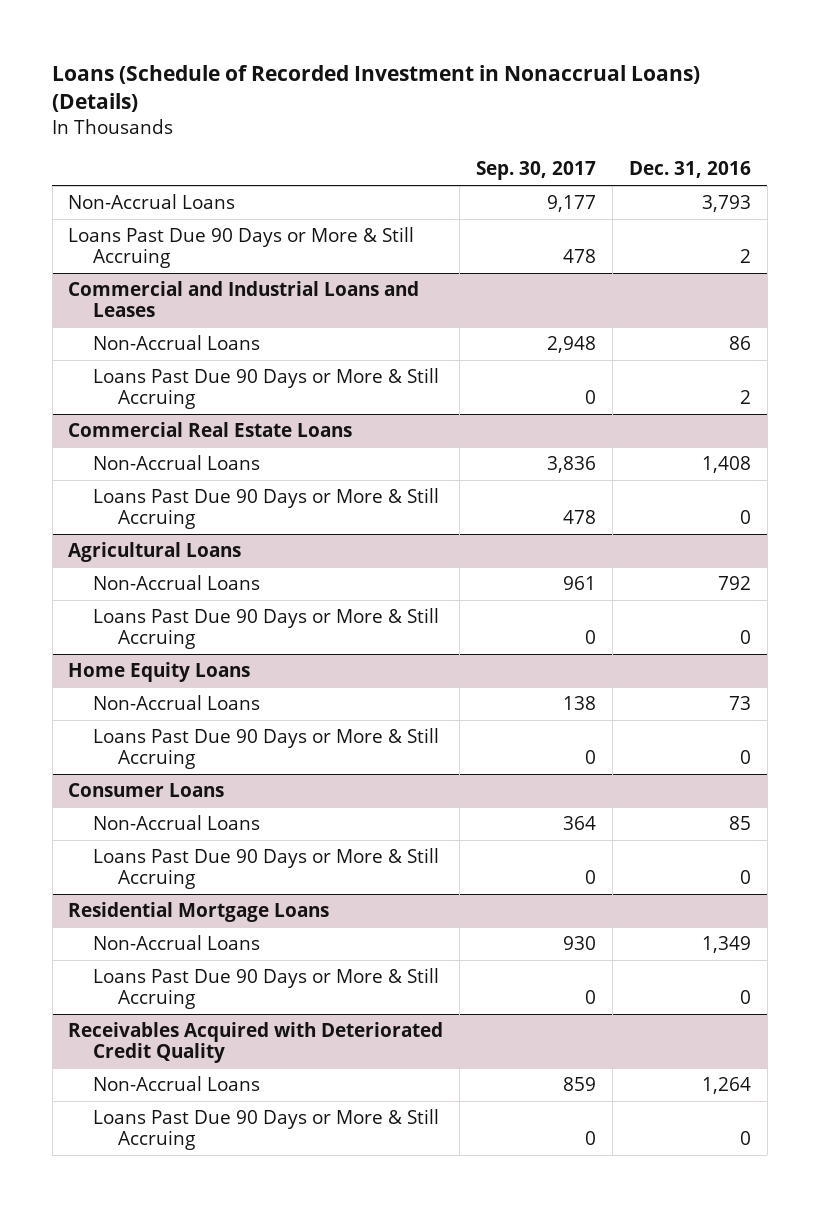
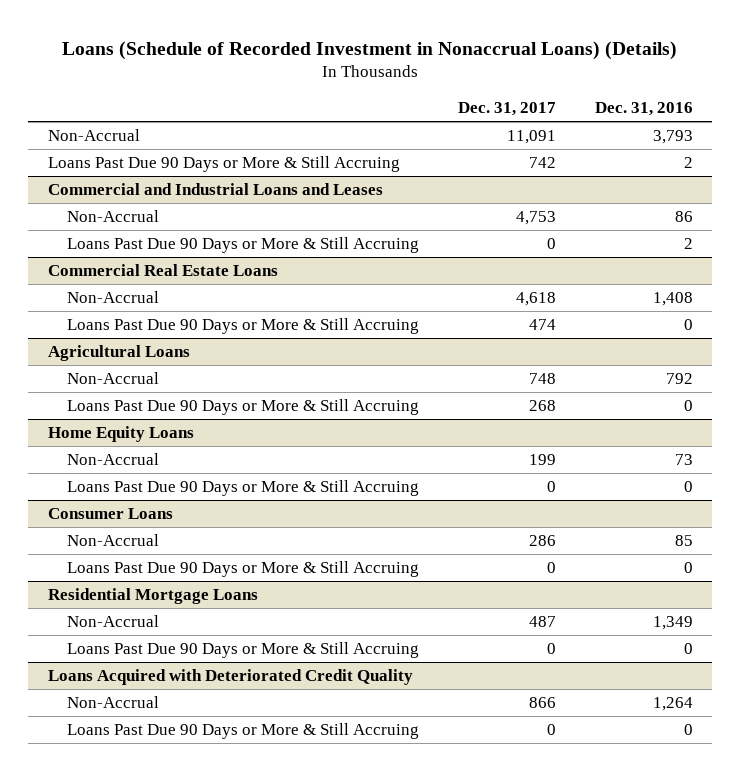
[476,161,597,181] Sep. 30, 2017 -> none
none -> [457,102,556,117] Dec. 31, 2017
[68,193,236,209] Non-Accrual Loans -> [47,129,140,142] Non-Accrual
[93,334,261,350] Non-Accrual Loans -> [66,210,159,223] Non-Accrual
[93,454,261,470] Non-Accrual Loans -> [66,291,159,304] Non-Accrual
[93,574,261,590] Non-Accrual Loans -> [66,372,159,385] Non-Accrual
[93,694,261,710] Non-Accrual Loans -> [66,453,159,466] Non-Accrual
[93,814,261,830] Non-Accrual Loans -> [66,534,159,547] Non-Accrual
[93,934,261,950] Non-Accrual Loans -> [66,615,159,628] Non-Accrual
[68,1021,444,1064] Receivables Acquired with Deteriorated Credit Quality -> [47,669,413,686] Loans Acquired with Deteriorated Credit Quality
[93,1075,261,1091] Non-Accrual Loans -> [66,696,159,709] Non-Accrual

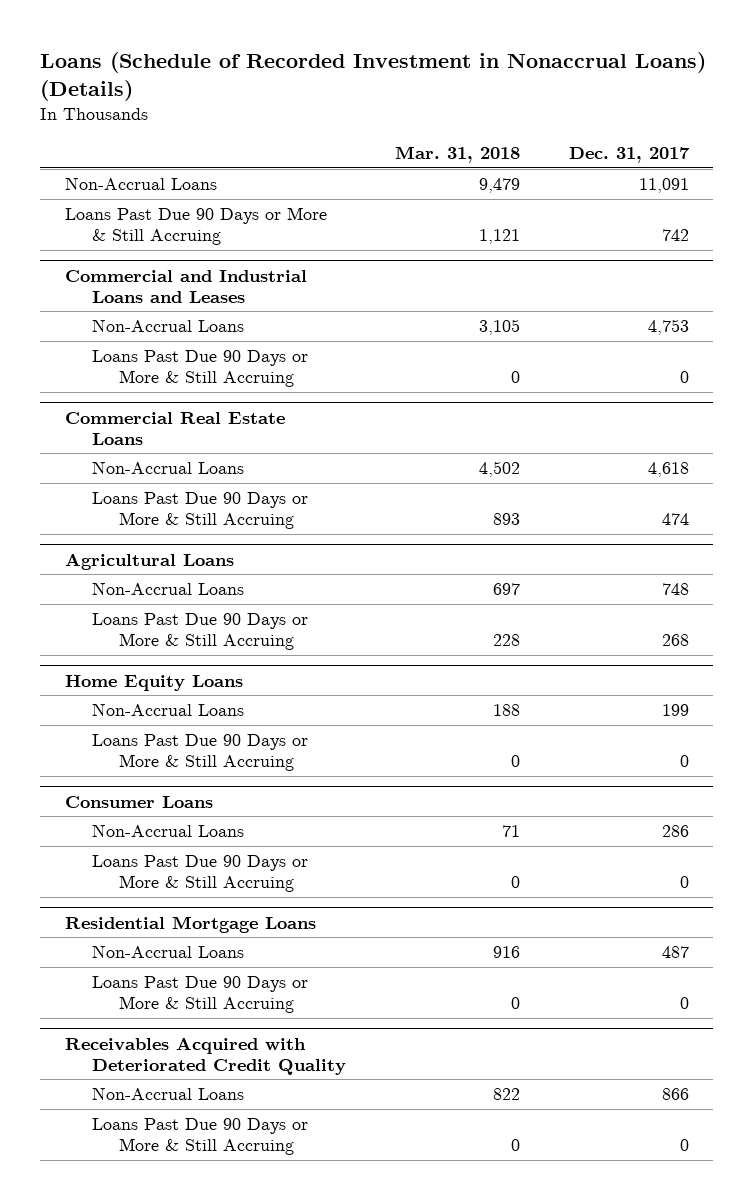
[594,102,693,117] Dec. 31, 2016 -> none
none -> [394,146,520,164] Mar. 31, 2018
[47,129,140,142] Non-Accrual -> [64,177,217,191] Non-Accrual Loans
[66,210,159,223] Non-Accrual -> [91,319,244,333] Non-Accrual Loans
[66,291,159,304] Non-Accrual -> [91,461,244,475] Non-Accrual Loans
[66,372,159,385] Non-Accrual -> [91,582,244,596] Non-Accrual Loans
[66,453,159,466] Non-Accrual -> [91,703,244,717] Non-Accrual Loans
[66,534,159,547] Non-Accrual -> [91,824,244,838] Non-Accrual Loans
[66,615,159,628] Non-Accrual -> [91,945,244,959] Non-Accrual Loans
[47,669,413,686] Loans Acquired with Deteriorated Credit Quality -> [64,1036,346,1075] Receivables Acquired with Deteriorated Credit Quality
[66,696,159,709] Non-Accrual -> [91,1087,244,1101] Non-Accrual Loans

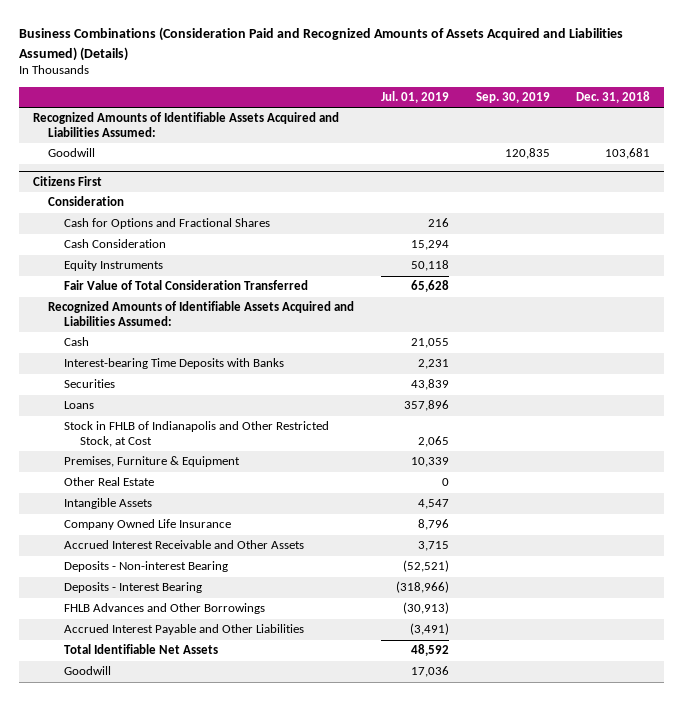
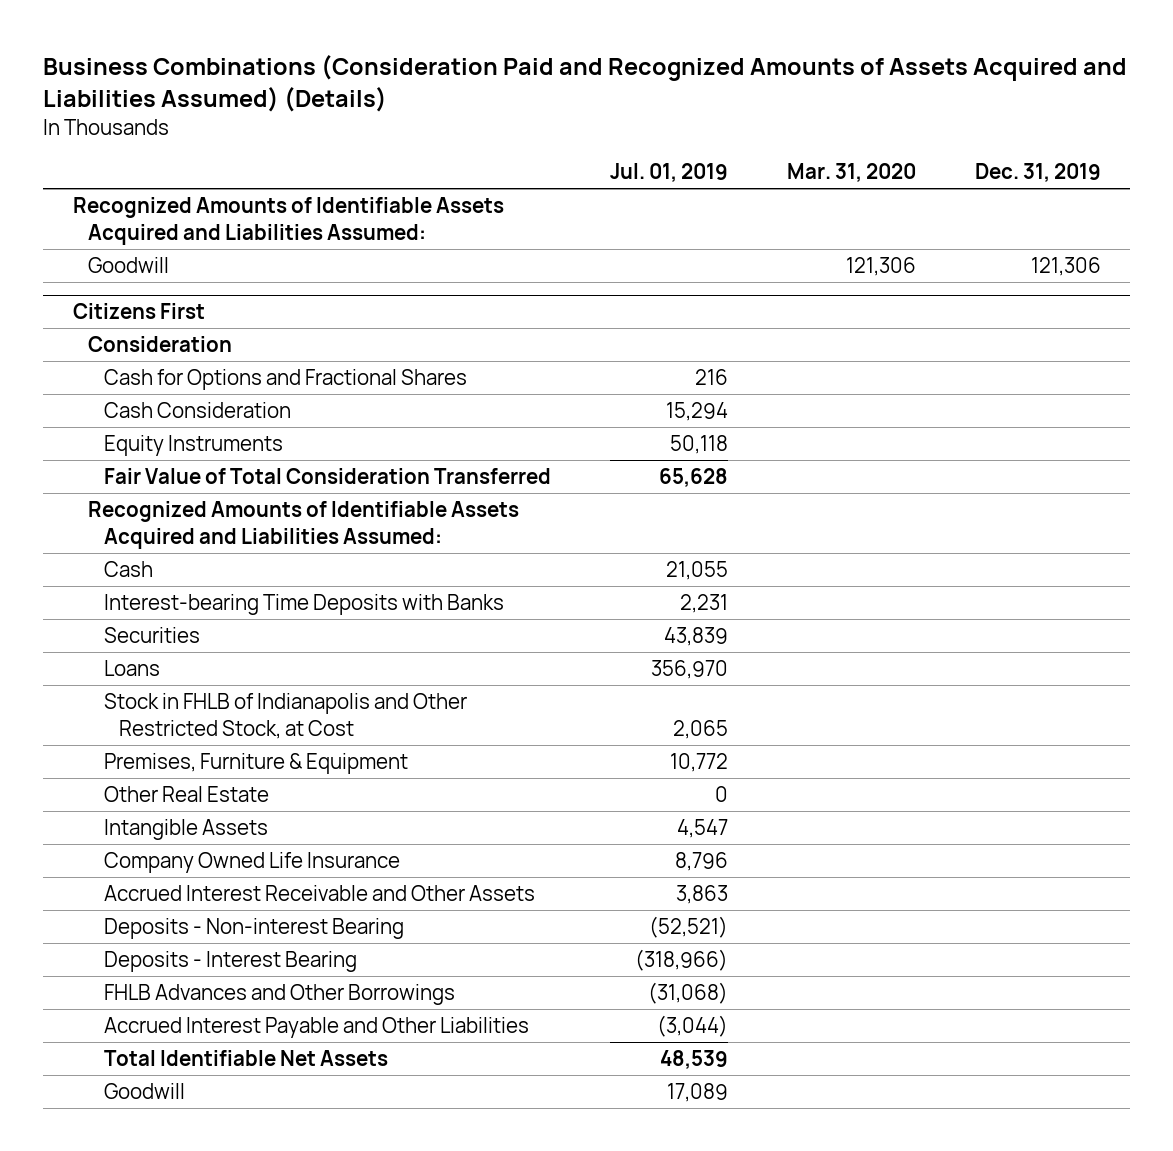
[475,91,550,103] Sep. 30, 2019 -> none
[576,90,651,103] Dec. 31, 2018 -> none
none -> [786,163,916,183] Mar. 31, 2020
none -> [974,163,1101,183] Dec. 31, 2019
[404,400,450,412] 357,896 -> [650,660,728,680] 356,970
[411,457,450,468] 10,339 -> [669,753,728,773] 10,772
[418,541,450,552] 3,715 -> [675,885,728,905] 3,863
[403,602,450,615] (30,913) -> [647,982,728,1005] (31,068)
[410,623,450,636] (3,491) -> [656,1015,728,1038] (3,044)
[411,644,450,657] 48,592 -> [659,1050,728,1070] 48,539
[411,666,450,678] 17,036 -> [666,1083,728,1103] 17,089

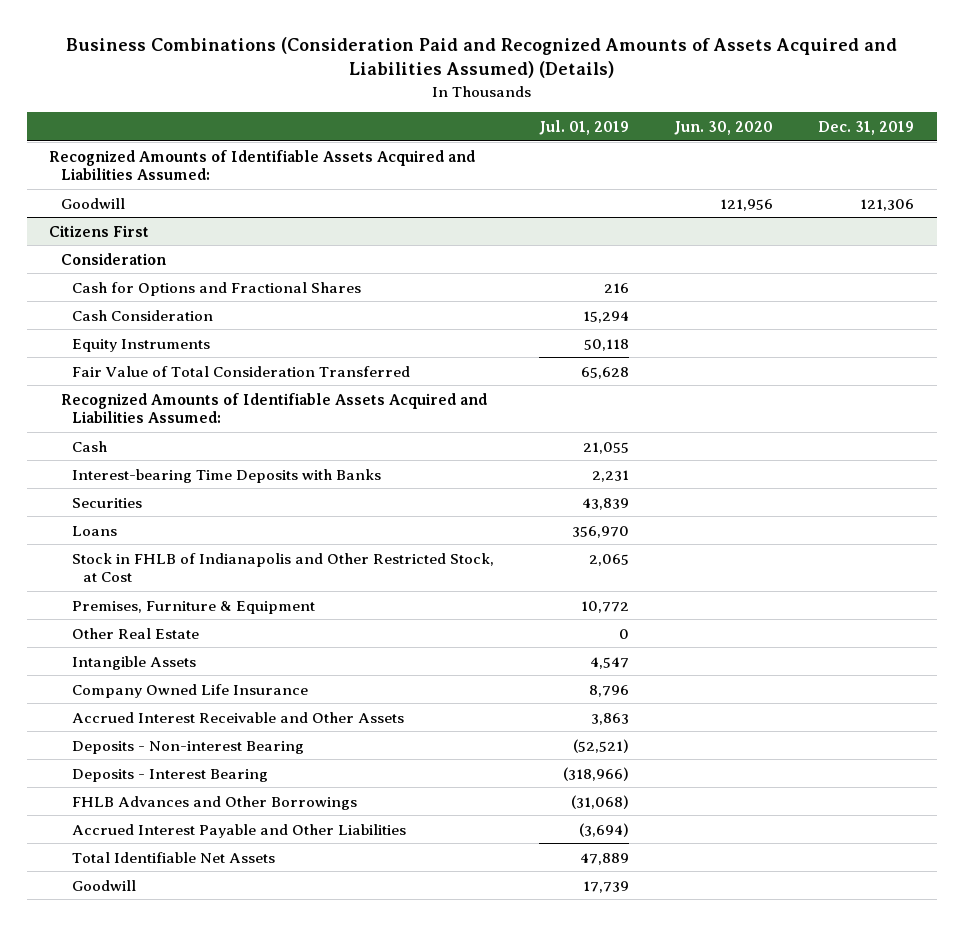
[786,163,916,183] Mar. 31, 2020 -> none
none -> [674,121,774,136] Jun. 30, 2020
[656,1015,728,1038] (3,044) -> [578,822,629,837] (3,694)
[659,1050,728,1070] 48,539 -> [579,852,629,865] 47,889
[666,1083,728,1103] 17,089 -> [582,880,629,893] 17,739

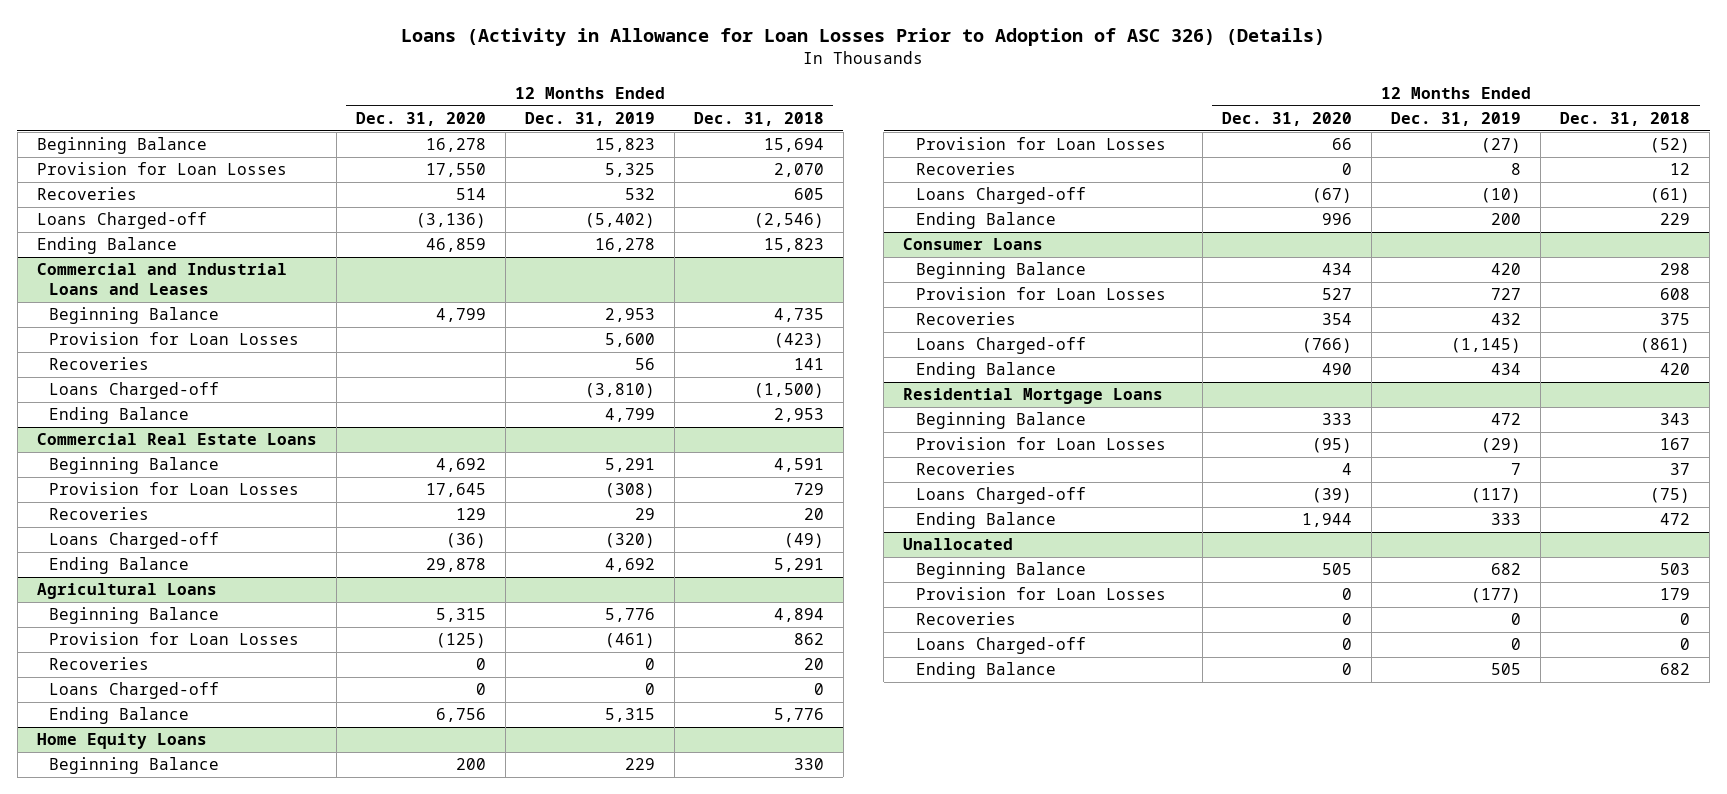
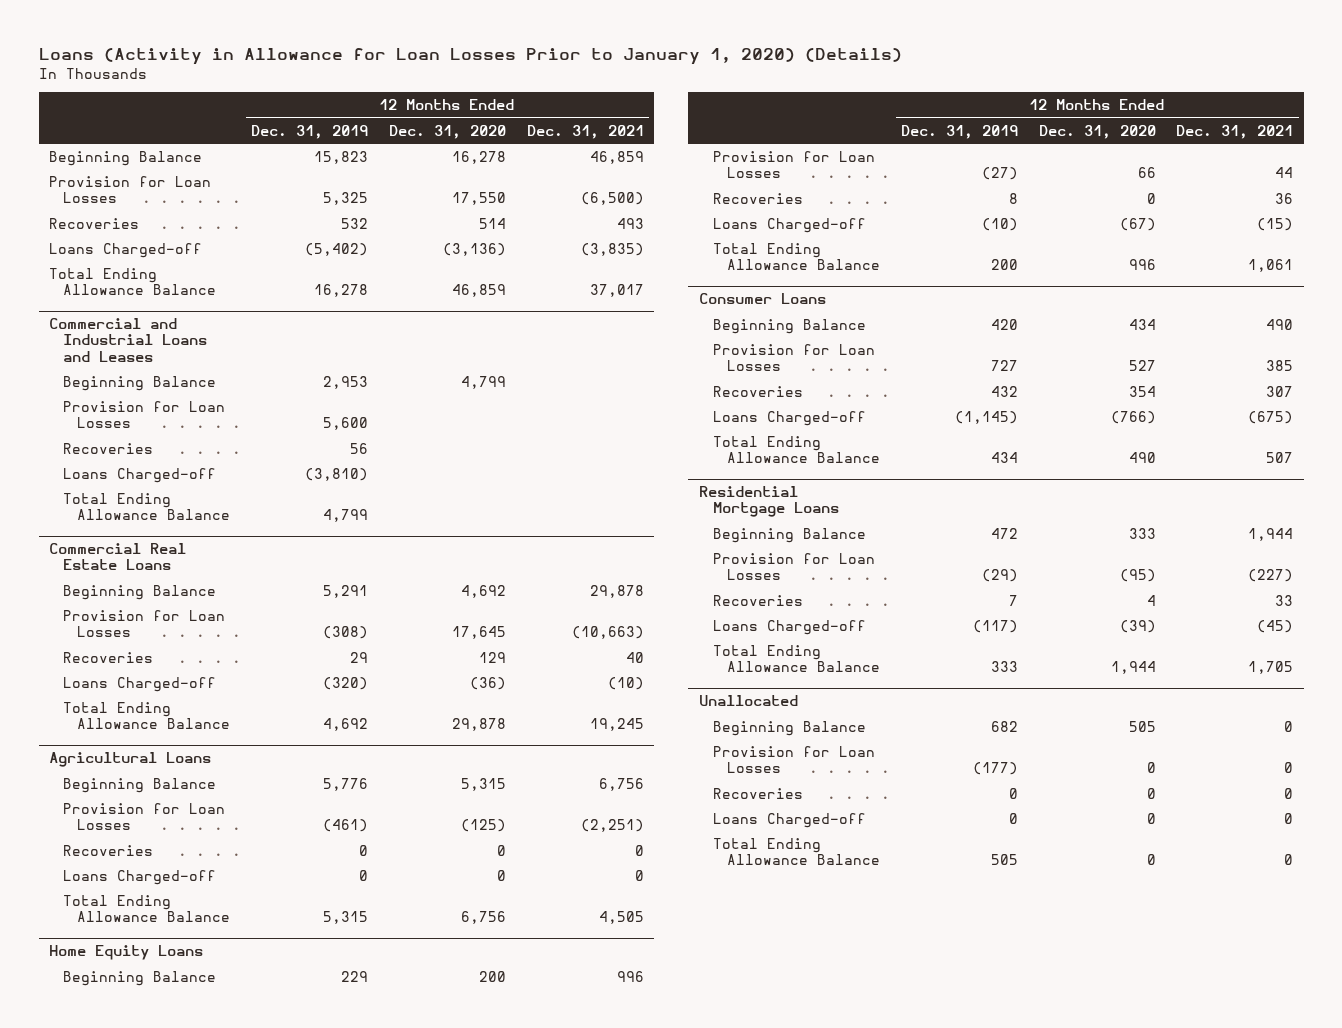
[401,28,1326,47] Loans (Activity in Allowance for Loan Losses Prior to Adoption of ASC 326) (Details) -> [38,47,902,65] Loans (Activity in Allowance for Loan Losses Prior to January 1, 2020) (Details)
[693,112,824,127] Dec. 31, 2018 -> none
none -> [526,124,644,139] Dec. 31, 2021
[36,237,177,255] Ending Balance -> [49,267,217,296] Total Ending Allowance Balance
[49,407,190,425] Ending Balance -> [63,492,231,521] Total Ending Allowance Balance
[49,557,190,575] Ending Balance -> [63,701,231,730] Total Ending Allowance Balance
[49,707,190,725] Ending Balance -> [63,894,231,923] Total Ending Allowance Balance
[915,212,1056,230] Ending Balance -> [712,242,881,271] Total Ending Allowance Balance
[915,362,1056,380] Ending Balance -> [712,435,881,464] Total Ending Allowance Balance
[915,512,1056,530] Ending Balance -> [712,644,881,673] Total Ending Allowance Balance
[915,662,1056,680] Ending Balance -> [712,837,881,866] Total Ending Allowance Balance

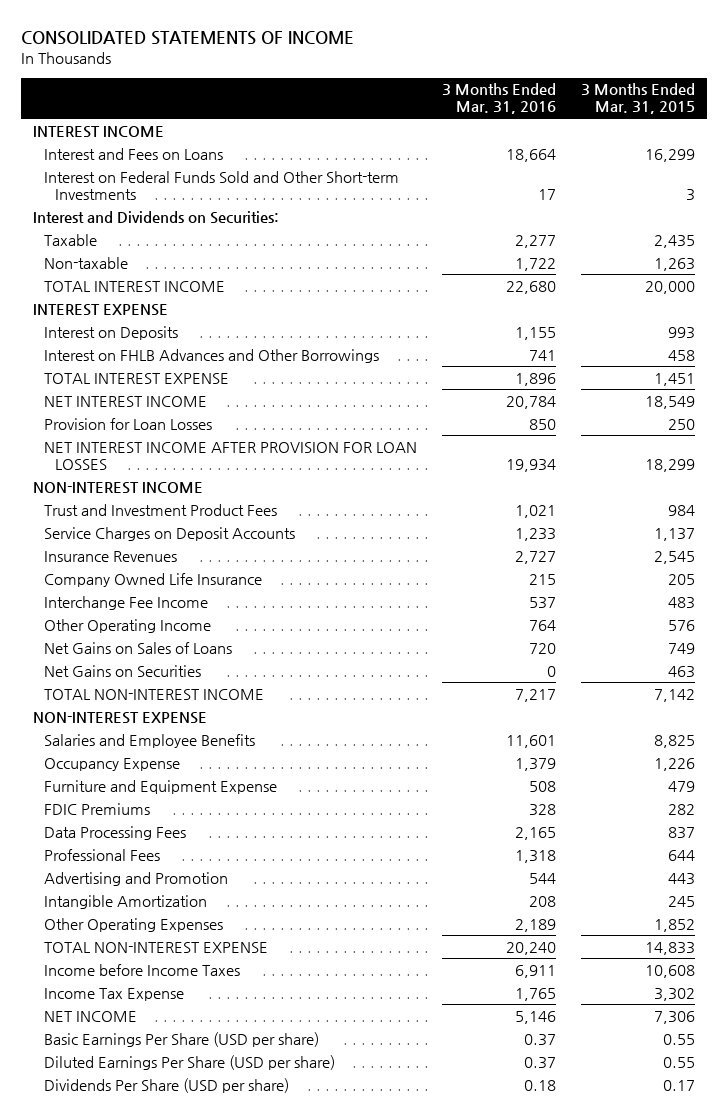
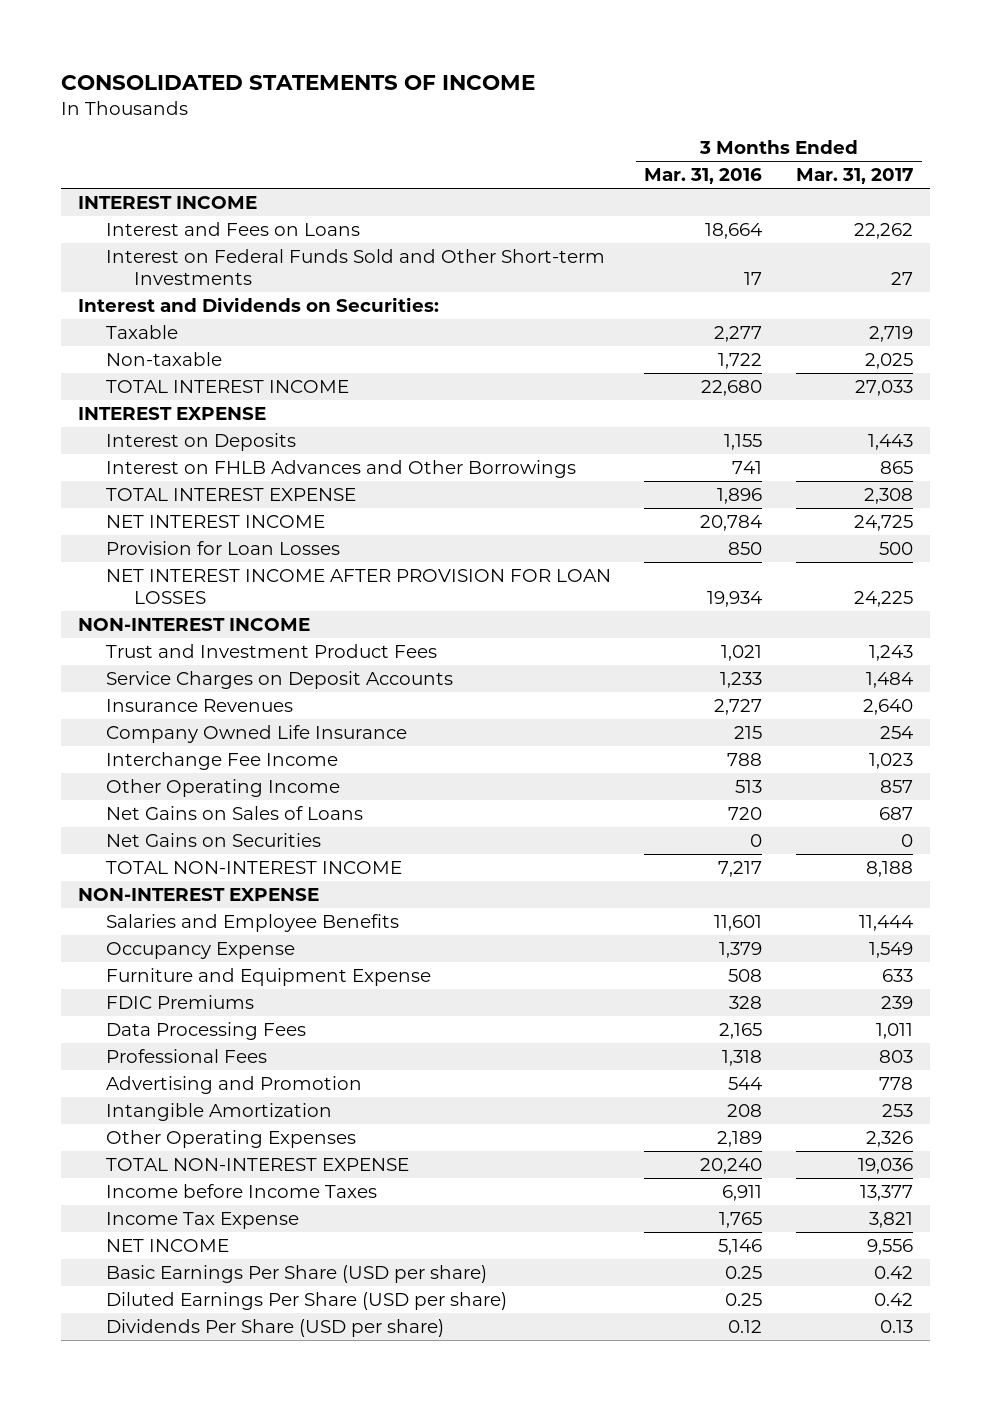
[580,83,695,115] 3 Months Ended Mar. 31, 2015 -> none
none -> [796,168,914,185] Mar. 31, 2017
[528,596,556,609] 537 -> [727,753,763,767] 788
[528,619,556,631] 764 -> [735,780,763,794] 513
[523,1033,556,1046] 0.37 -> [725,1266,763,1280] 0.25
[523,1056,556,1069] 0.37 -> [725,1293,763,1307] 0.25
[523,1079,556,1091] 0.18 -> [728,1320,763,1334] 0.12

